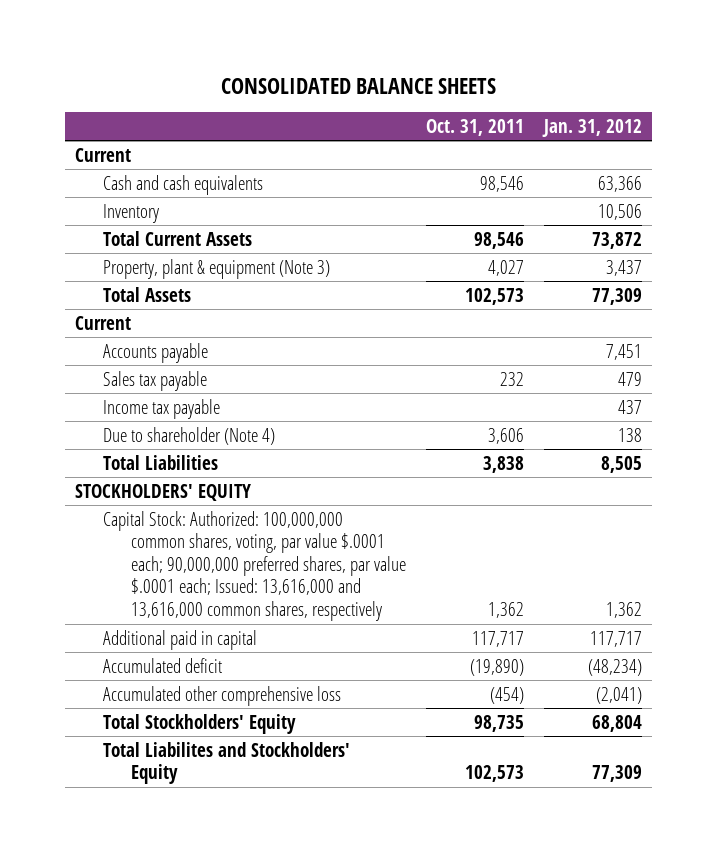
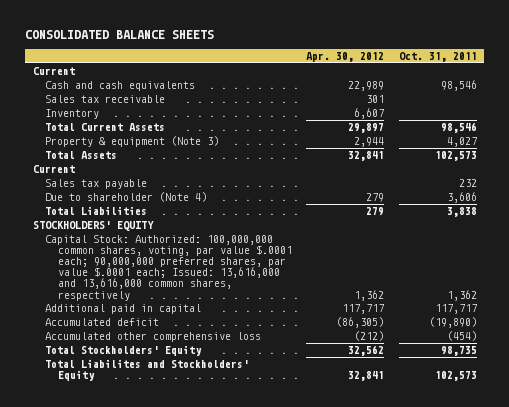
[541,118,642,137] Jan. 31, 2012 -> none
none -> [306,51,385,62] Apr. 30, 2012
none -> [45,95,166,104] Sales tax receivable
[102,258,330,279] Property, plant & equipment (Note 3) -> [45,136,220,148] Property & equipment (Note 3)
[102,342,208,363] Accounts payable -> none
[102,398,220,419] Income tax payable -> none

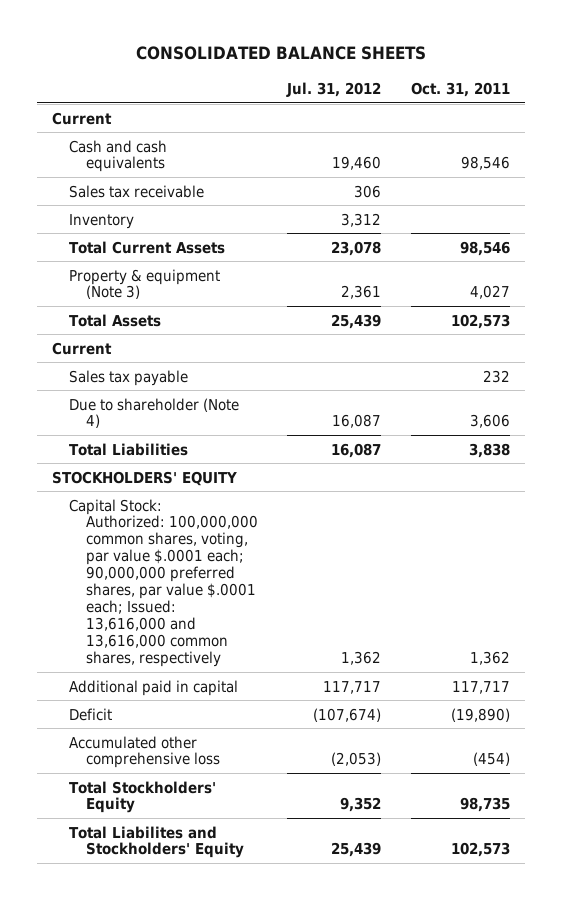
[306,51,385,62] Apr. 30, 2012 -> none
none -> [286,81,382,97] Jul. 31, 2012
[45,318,160,327] Accumulated deficit -> [68,707,112,721] Deficit

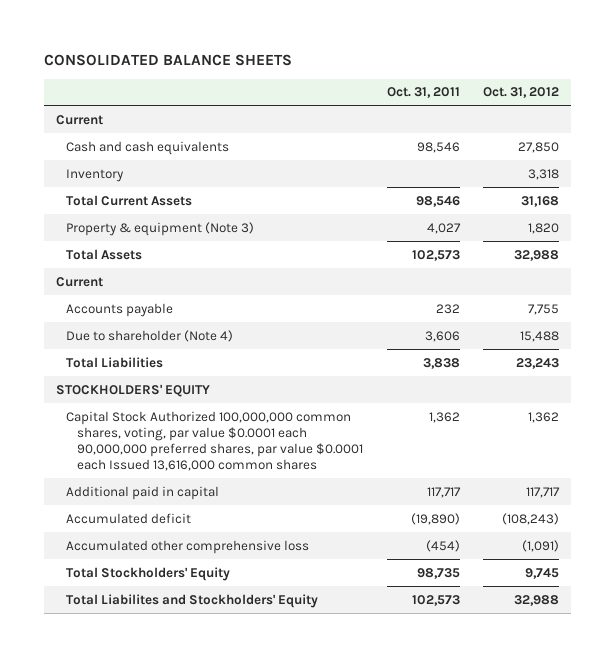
[286,81,382,97] Jul. 31, 2012 -> none
none -> [483,87,560,99] Oct. 31, 2012
[68,184,204,198] Sales tax receivable -> none
[68,369,188,386] Sales tax payable -> [66,302,174,317] Accounts payable
[68,498,259,667] Capital Stock: Authorized: 100,000,000 common shares, voting, par value $.0001 each; 90,000,000 preferred shares, par value $.0001 each; Issued: 13,616,000 and 13,616,000 common shares, respectively -> [66,410,364,471] Capital Stock Authorized 100,000,000 common shares, voting, par value $0.0001 each 90,000,000 preferred shares, par value $0.0001 each Issued 13,616,000 common shares
[68,707,112,721] Deficit -> [66,512,192,524] Accumulated deficit

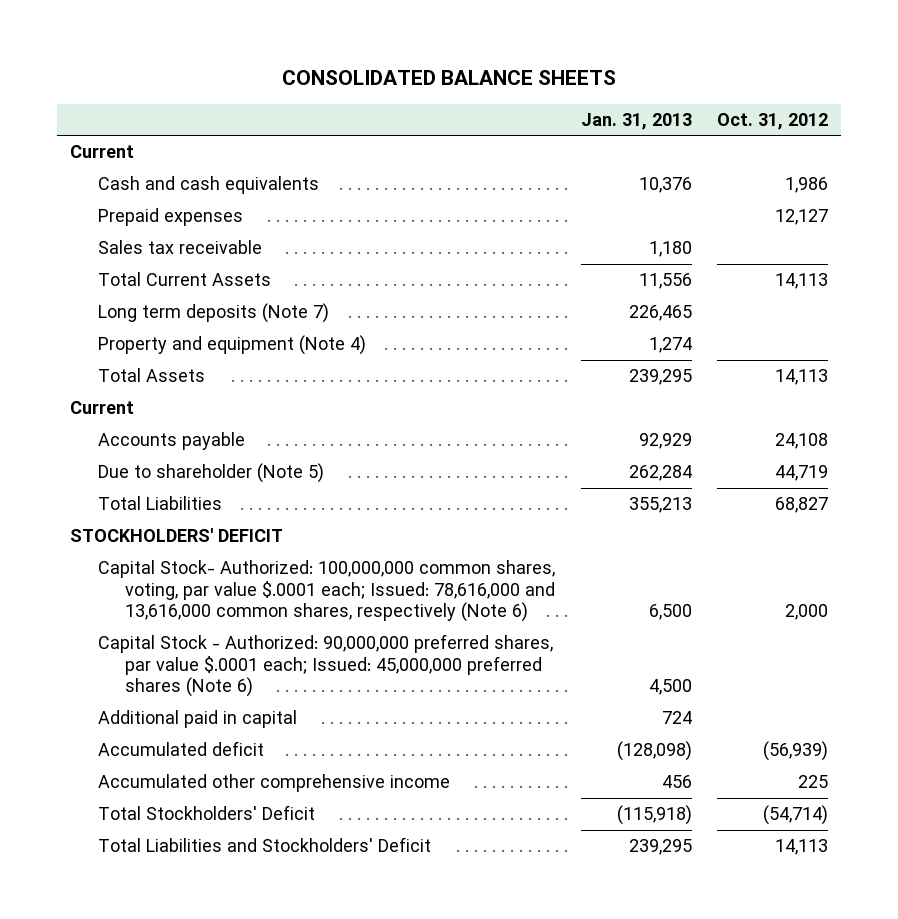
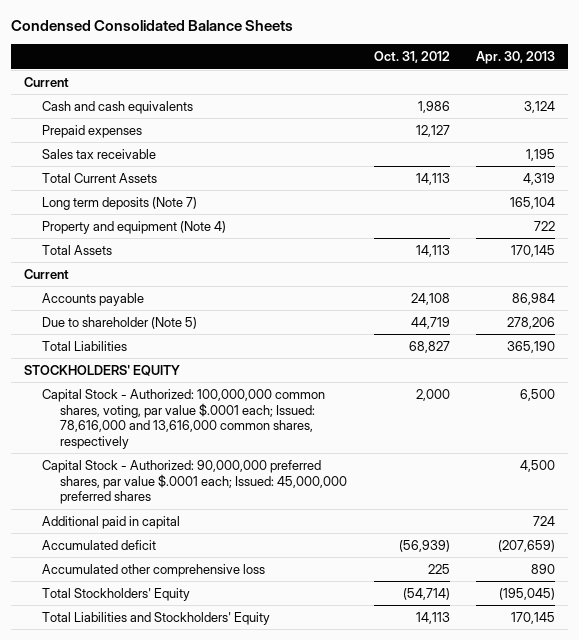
[282,70,617,86] CONSOLIDATED BALANCE SHEETS -> [10,20,293,32] Condensed Consolidated Balance Sheets
[580,112,692,130] Jan. 31, 2013 -> none
none -> [476,51,556,65] Apr. 30, 2013
[69,528,283,543] STOCKHOLDERS' DEFICIT -> [24,364,181,376] STOCKHOLDERS' EQUITY
[97,560,556,623] Capital Stock- Authorized: 100,000,000 common shares, voting, par value $.0001 each; Issued: 78,616,000 and 13,616,000 common shares, respectively (Note 6) -> [42,388,326,449] Capital Stock - Authorized: 100,000,000 common shares, voting, par value $.0001 each; Issued: 78,616,000 and 13,616,000 common shares, respectively
[97,634,553,698] Capital Stock - Authorized: 90,000,000 preferred shares, par value $.0001 each; Issued: 45,000,000 preferred shares (Note 6) -> [42,459,348,505] Capital Stock - Authorized: 90,000,000 preferred shares, par value $.0001 each; Issued: 45,000,000 preferred shares
[97,774,450,793] Accumulated other comprehensive income -> [42,563,266,577] Accumulated other comprehensive loss
[97,805,315,821] Total Stockholders' Deficit -> [42,587,191,601] Total Stockholders' Equity
[97,837,431,853] Total Liabilities and Stockholders' Deficit -> [42,611,271,625] Total Liabilities and Stockholders' Equity

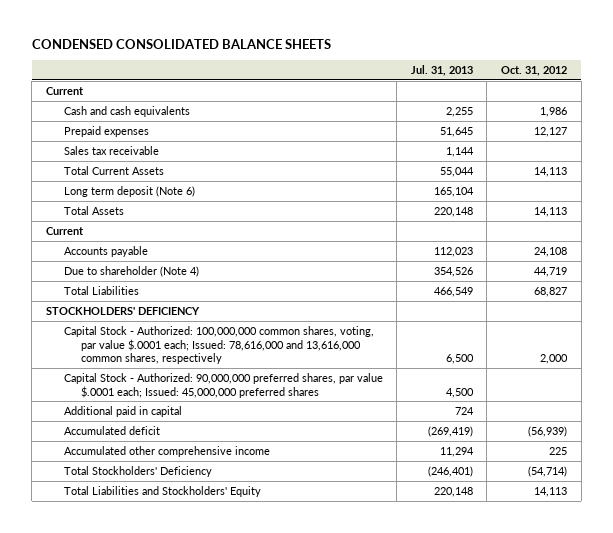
[10,20,293,32] Condensed Consolidated Balance Sheets -> [31,39,331,50] CONDENSED CONSOLIDATED BALANCE SHEETS
[476,51,556,65] Apr. 30, 2013 -> none
none -> [410,65,473,77] Jul. 31, 2013
[42,220,227,234] Property and equipment (Note 4) -> none
[42,196,198,210] Long term deposits (Note 7) -> [63,185,195,197] Long term deposit (Note 6)
[42,316,198,329] Due to shareholder (Note 5) -> [63,265,199,277] Due to shareholder (Note 4)
[24,364,181,376] STOCKHOLDERS' EQUITY -> [46,306,201,315] STOCKHOLDERS' DEFICIENCY
[42,563,266,577] Accumulated other comprehensive loss -> [63,445,270,457] Accumulated other comprehensive income
[42,587,191,601] Total Stockholders' Equity -> [63,465,212,477] Total Stockholders' Deficiency

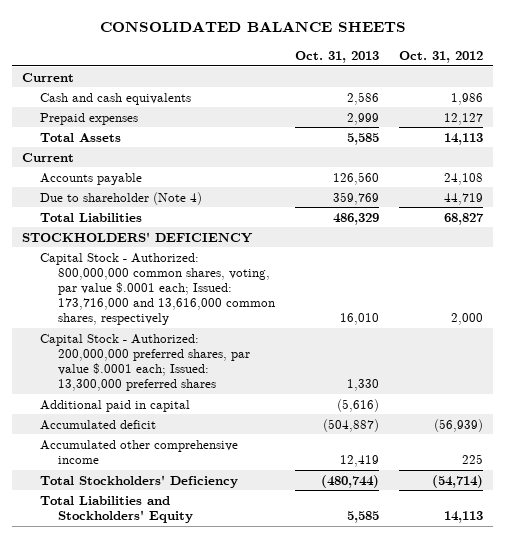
[31,39,331,50] CONDENSED CONSOLIDATED BALANCE SHEETS -> [99,21,406,33] CONSOLIDATED BALANCE SHEETS
[410,65,473,77] Jul. 31, 2013 -> none
none -> [295,51,380,64] Oct. 31, 2013
[63,145,159,155] Sales tax receivable -> none
[63,165,164,175] Total Current Assets -> none
[63,185,195,197] Long term deposit (Note 6) -> none
[63,325,374,365] Capital Stock - Authorized: 100,000,000 common shares, voting, par value $.0001 each; Issued: 78,616,000 and 13,616,000 common shares, respectively -> [40,252,276,326] Capital Stock - Authorized: 800,000,000 common shares, voting, par value $.0001 each; Issued: 173,716,000 and 13,616,000 common shares, respectively
[63,372,383,398] Capital Stock - Authorized: 90,000,000 preferred shares, par value $.0001 each; Issued: 45,000,000 preferred shares -> [40,333,251,392] Capital Stock - Authorized: 200,000,000 preferred shares, par value $.0001 each; Issued: 13,300,000 preferred shares

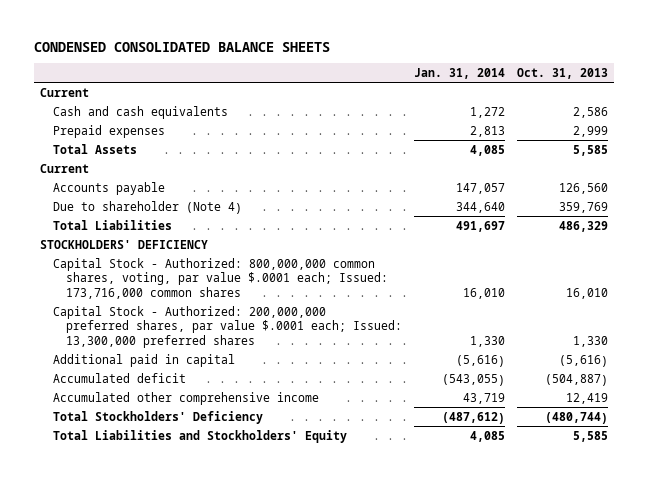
[99,21,406,33] CONSOLIDATED BALANCE SHEETS -> [33,41,330,52] CONDENSED CONSOLIDATED BALANCE SHEETS
[399,51,484,64] Oct. 31, 2012 -> none
none -> [413,67,505,79] Jan. 31, 2014
[40,252,276,326] Capital Stock - Authorized: 800,000,000 common shares, voting, par value $.0001 each; Issued: 173,716,000 and 13,616,000 common shares, respectively -> [52,257,388,300] Capital Stock - Authorized: 800,000,000 common shares, voting, par value $.0001 each; Issued: 173,716,000 common shares

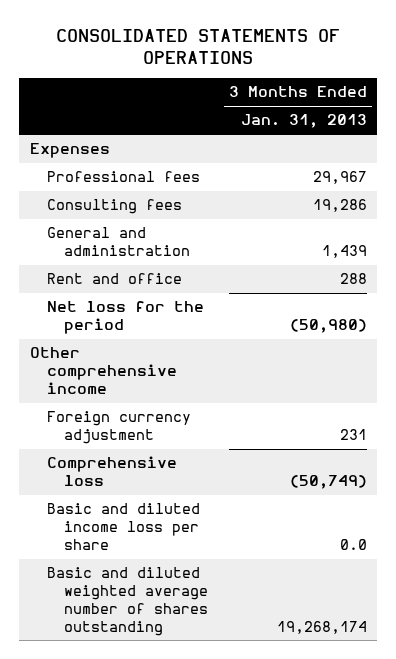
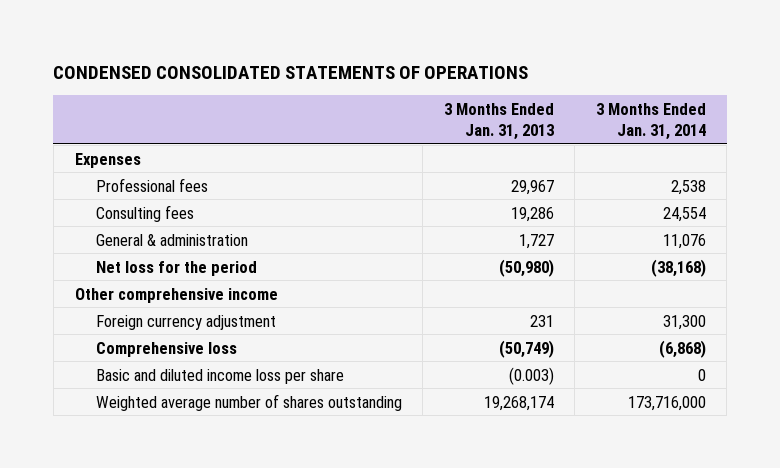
[56,28,341,64] CONSOLIDATED STATEMENTS OF OPERATIONS -> [53,65,529,79] CONDENSED CONSOLIDATED STATEMENTS OF OPERATIONS
none -> [595,102,706,140] 3 Months Ended Jan. 31, 2014
[46,273,182,285] Rent and office -> none
[46,227,191,257] General and administration -> [95,233,248,246] General & administration
[321,245,367,259] 1,439 -> [518,233,554,249] 1,727
[339,538,367,550] 0.0 -> [508,366,554,385] (0.003)
[46,567,209,636] Basic and diluted weighted average number of shares outstanding -> [95,393,402,411] Weighted average number of shares outstanding

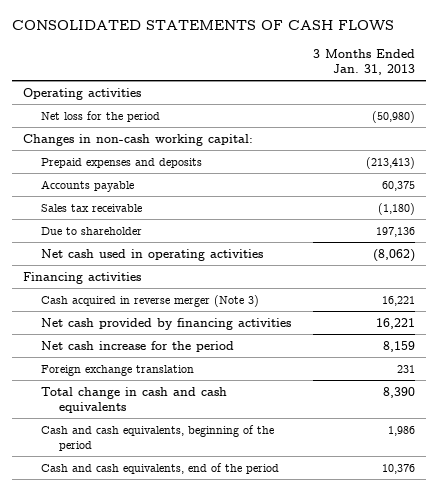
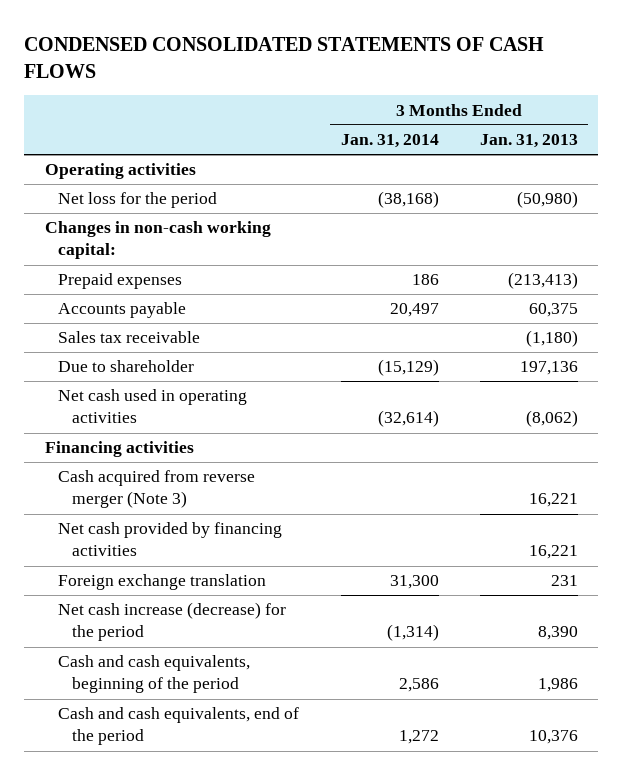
[11,20,394,31] CONSOLIDATED STATEMENTS OF CASH FLOWS -> [24,37,545,78] CONDENSED CONSOLIDATED STATEMENTS OF CASH FLOWS
none -> [340,134,439,149] Jan. 31, 2014
[40,157,202,168] Prepaid expenses and deposits -> [58,273,183,290] Prepaid expenses
[40,294,259,307] Cash acquired in reverse merger (Note 3) -> [58,470,256,509] Cash acquired from reverse merger (Note 3)
[40,340,234,352] Net cash increase for the period -> none
[40,386,227,413] Total change in cash and cash equivalents -> [58,602,287,642] Net cash increase (decrease) for the period

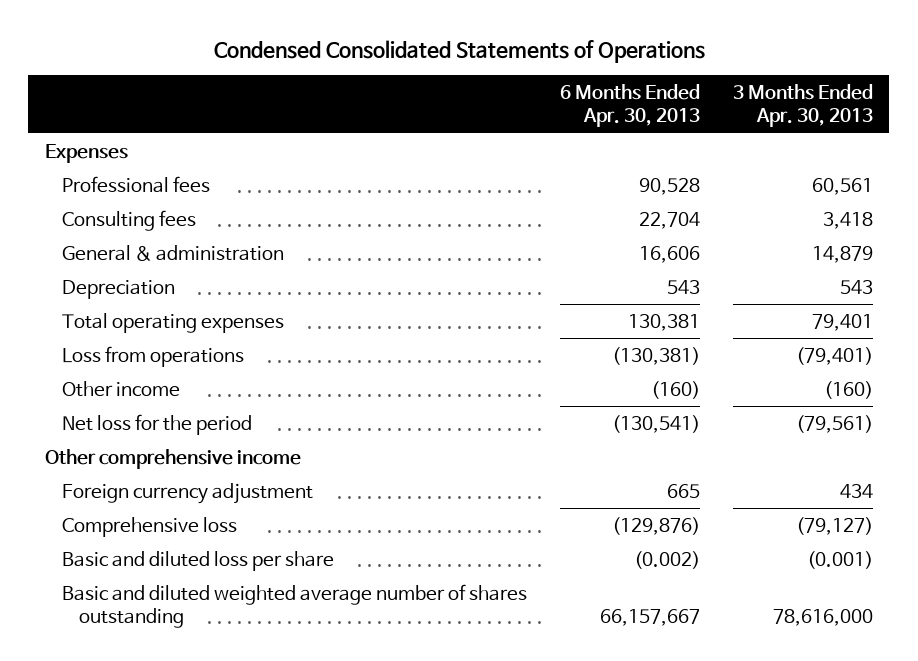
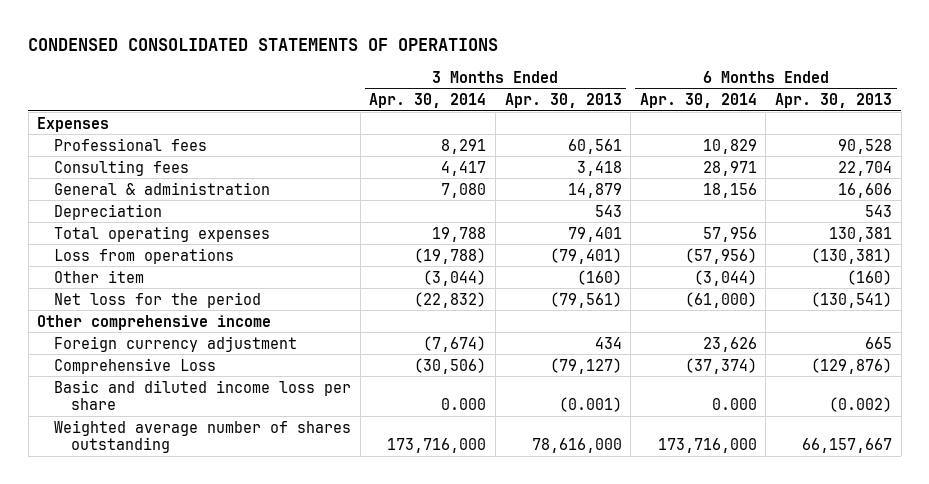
[213,39,705,63] Condensed Consolidated Statements of Operations -> [28,38,499,52] CONDENSED CONSOLIDATED STATEMENTS OF OPERATIONS
none -> [369,93,487,109] Apr. 30, 2014
none -> [639,93,757,109] Apr. 30, 2014
[61,380,180,397] Other income -> [54,269,145,283] Other item
[61,516,237,537] Comprehensive loss -> [54,357,217,374] Comprehensive Loss
[61,550,334,571] Basic and diluted loss per share -> [54,379,352,411] Basic and diluted income loss per share
[61,583,527,629] Basic and diluted weighted average number of shares outstanding -> [54,419,352,454] Weighted average number of shares outstanding

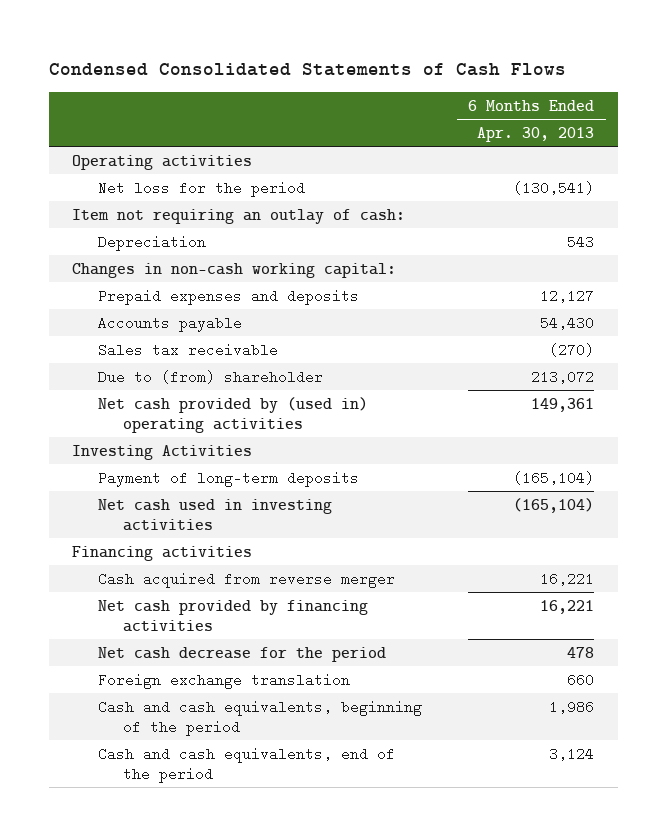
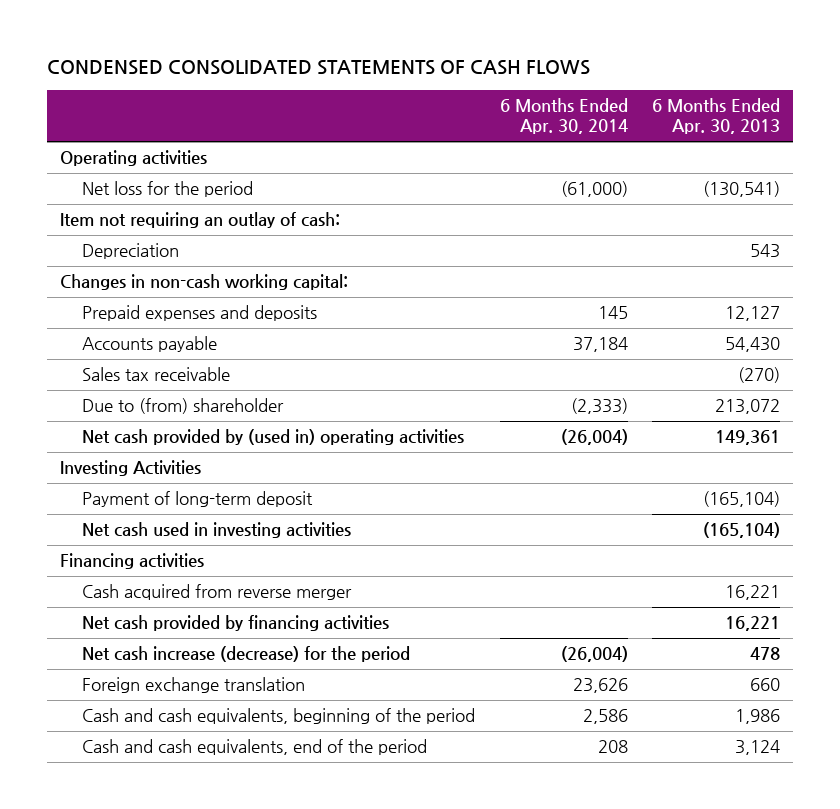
[48,63,566,77] Condensed Consolidated Statements of Cash Flows -> [47,60,591,76] CONDENSED CONSOLIDATED STATEMENTS OF CASH FLOWS
none -> [499,97,628,135] 6 Months Ended Apr. 30, 2014
[97,470,359,487] Payment of long-term deposits -> [81,491,313,508] Payment of long-term deposit
[97,646,386,662] Net cash decrease for the period -> [81,646,410,663] Net cash increase (decrease) for the period

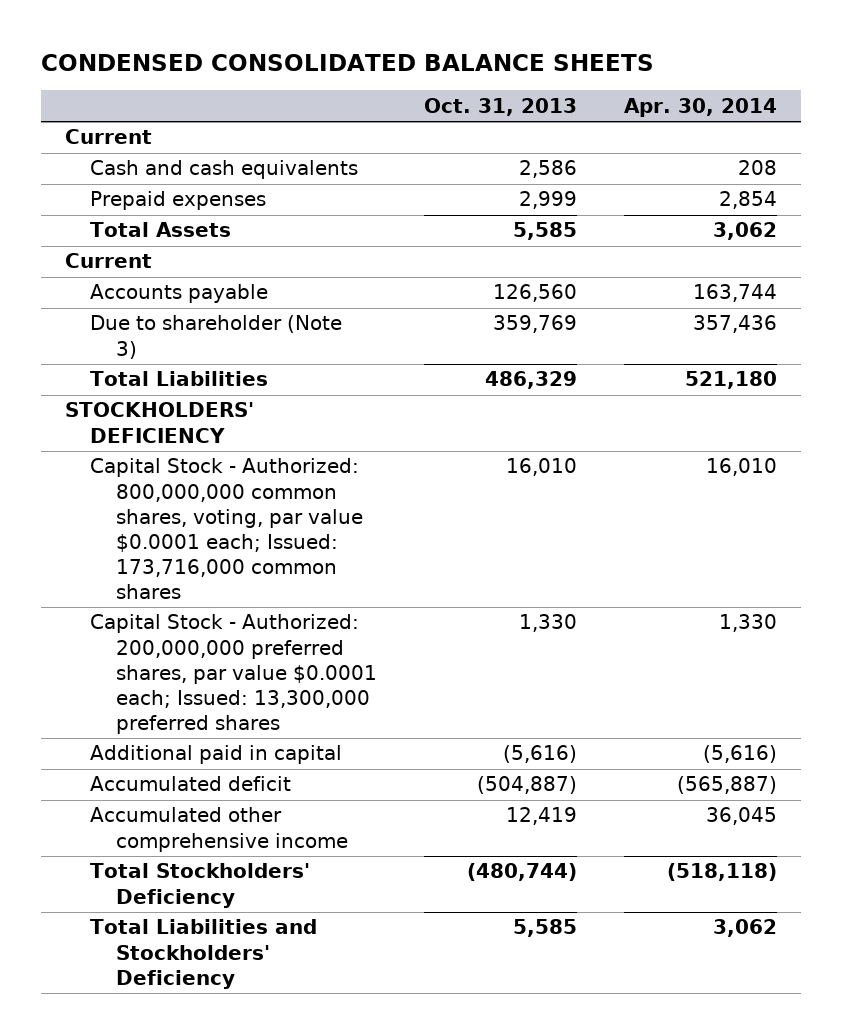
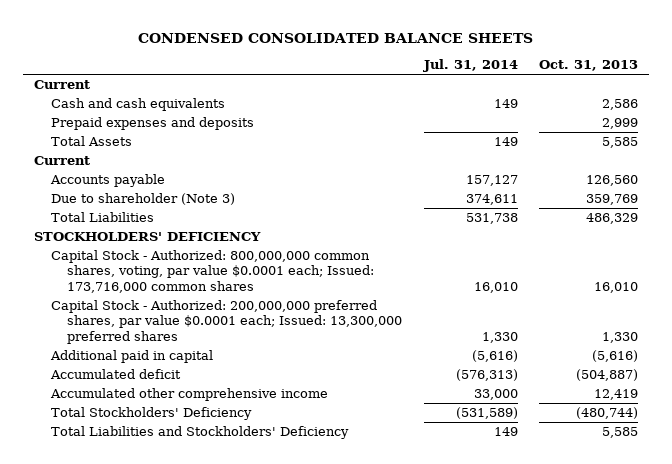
[624,97,778,117] Apr. 30, 2014 -> none
none -> [422,58,518,72] Jul. 31, 2014
[90,191,267,211] Prepaid expenses -> [50,117,254,131] Prepaid expenses and deposits

